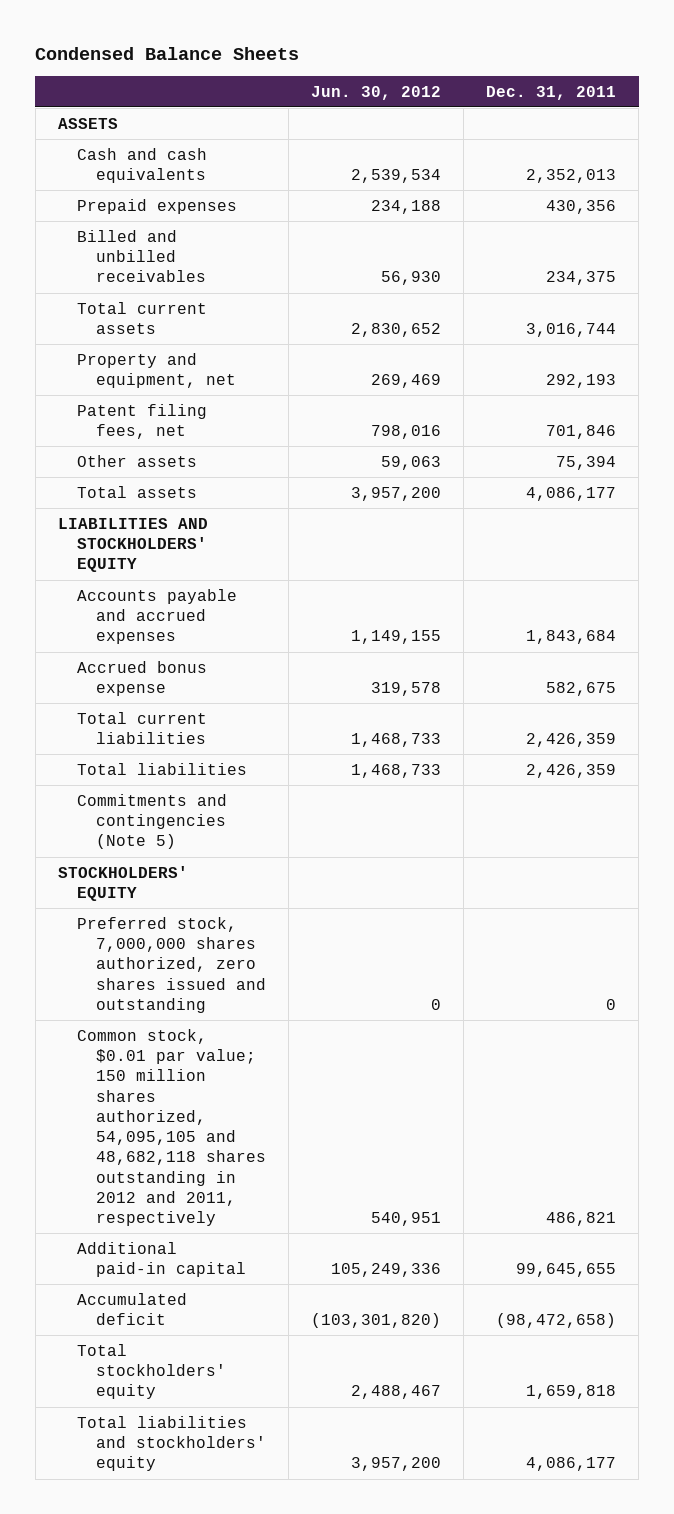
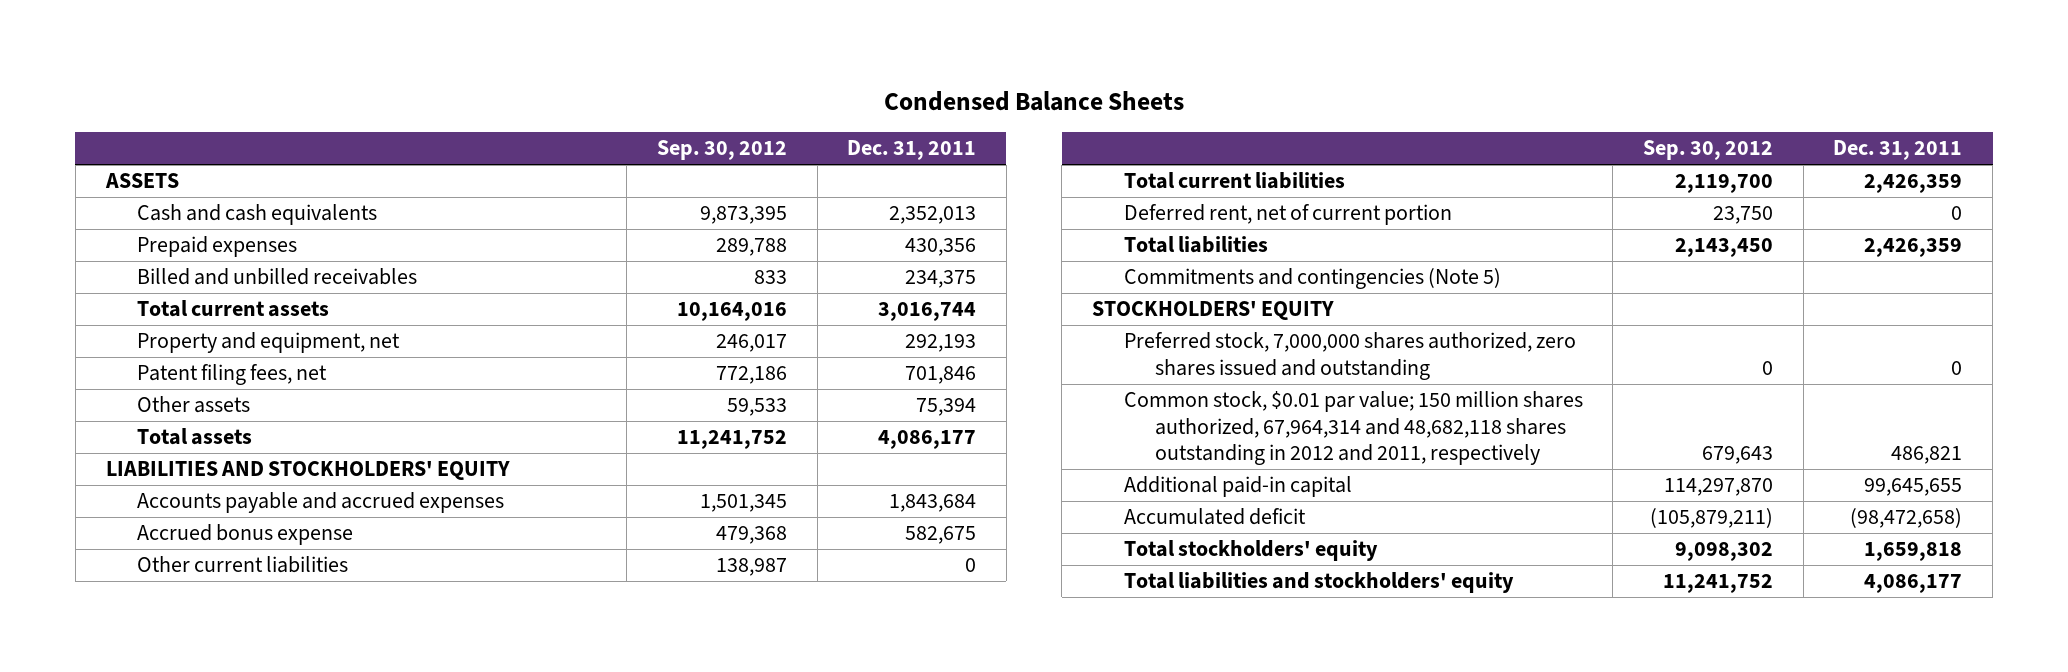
[310,85,441,100] Jun. 30, 2012 -> none
none -> [656,140,787,161] Sep. 30, 2012
none -> [137,556,349,574] Other current liabilities
none -> [1123,204,1452,226] Deferred rent, net of current portion
[76,1028,266,1227] Common stock, $0.01 par value; 150 million shares authorized, 54,095,105 and 48,682,118 shares outstanding in 2012 and 2011, respectively -> [1123,391,1583,465] Common stock, $0.01 par value; 150 million shares authorized, 67,964,314 and 48,682,118 shares outstanding in 2012 and 2011, respectively

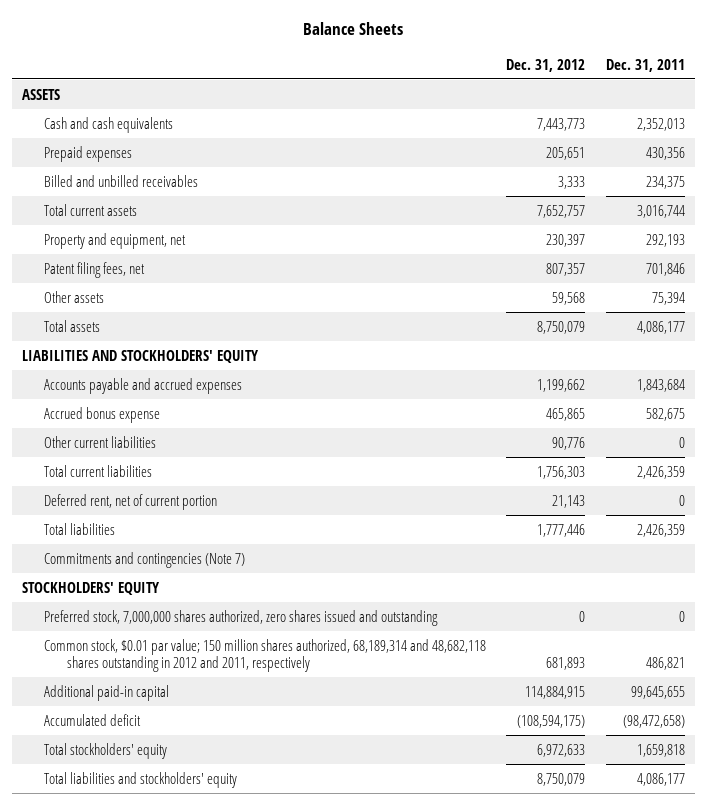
[884,90,1185,111] Condensed Balance Sheets -> [303,22,404,36] Balance Sheets
[656,140,787,161] Sep. 30, 2012 -> none
none -> [506,58,586,72] Dec. 31, 2012
[1123,268,1501,290] Commitments and contingencies (Note 5) -> [44,551,246,568] Commitments and contingencies (Note 7)
[1123,391,1583,465] Common stock, $0.01 par value; 150 million shares authorized, 67,964,314 and 48,682,118 shares outstanding in 2012 and 2011, respectively -> [44,638,487,673] Common stock, $0.01 par value; 150 million shares authorized, 68,189,314 and 48,682,118 shares outstanding in 2012 and 2011, respectively

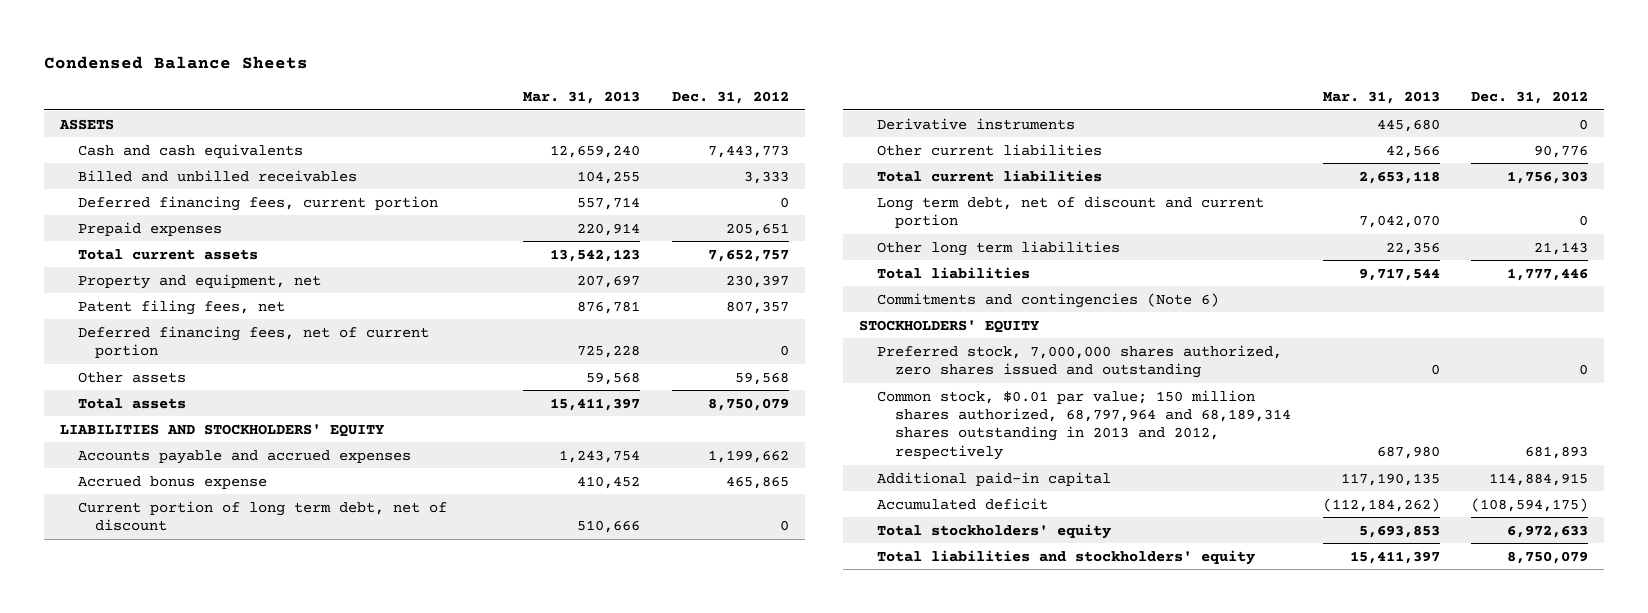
[303,22,404,36] Balance Sheets -> [43,55,308,69] Condensed Balance Sheets
[605,58,685,72] Dec. 31, 2011 -> none
none -> [523,90,641,104] Mar. 31, 2013
none -> [77,195,438,211] Deferred financing fees, current portion
[44,145,133,162] Prepaid expenses -> [77,221,222,236] Prepaid expenses
none -> [77,325,429,359] Deferred financing fees, net of current portion
none -> [77,500,447,532] Current portion of long term debt, net of discount
none -> [876,117,1075,130] Derivative instruments
none -> [876,195,1264,229] Long term debt, net of discount and current portion
[44,493,218,510] Deferred rent, net of current portion -> [876,240,1120,256] Other long term liabilities
[44,551,246,568] Commitments and contingencies (Note 7) -> [876,292,1219,308] Commitments and contingencies (Note 6)
[44,638,487,673] Common stock, $0.01 par value; 150 million shares authorized, 68,189,314 and 48,682,118 shares outstanding in 2012 and 2011, respectively -> [876,389,1291,460] Common stock, $0.01 par value; 150 million shares authorized, 68,797,964 and 68,189,314 shares outstanding in 2013 and 2012, respectively

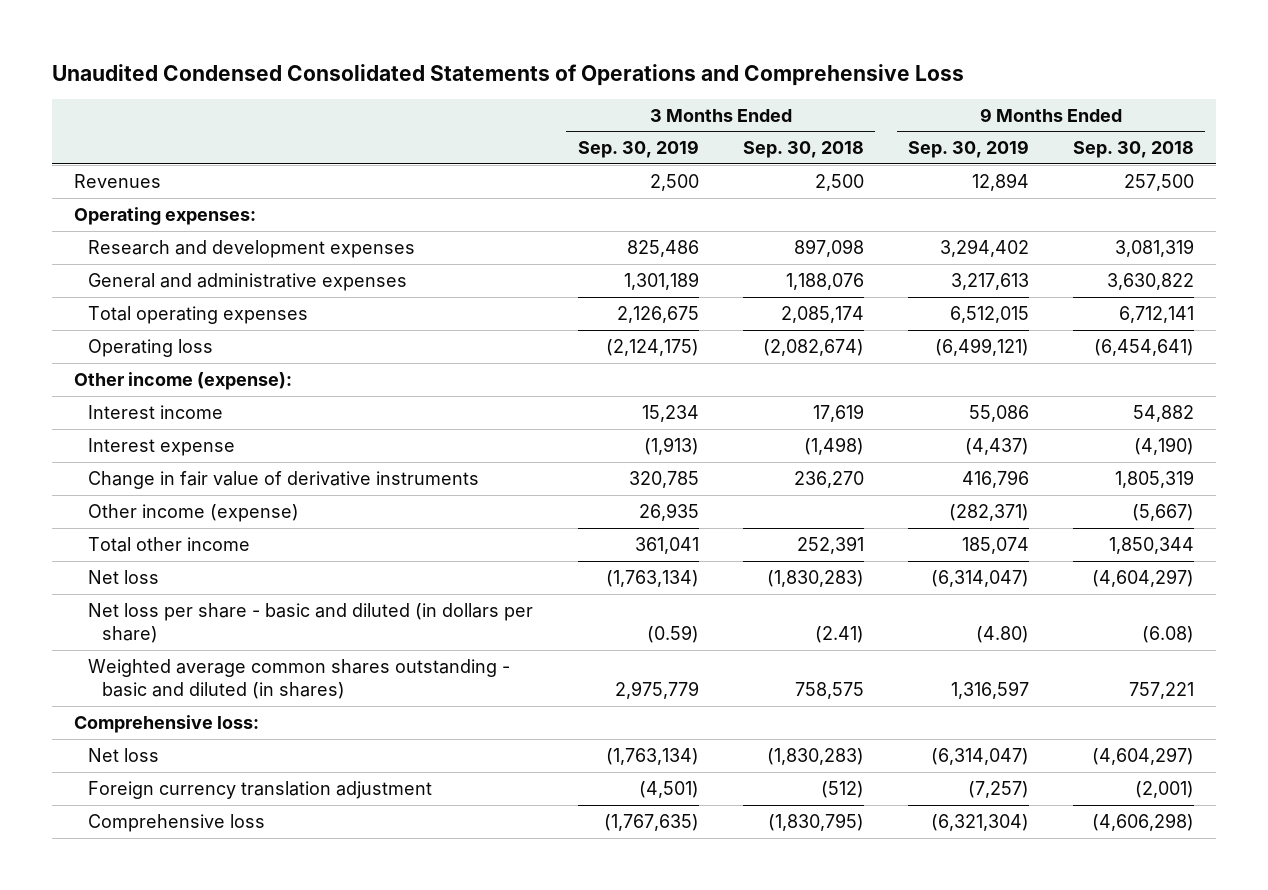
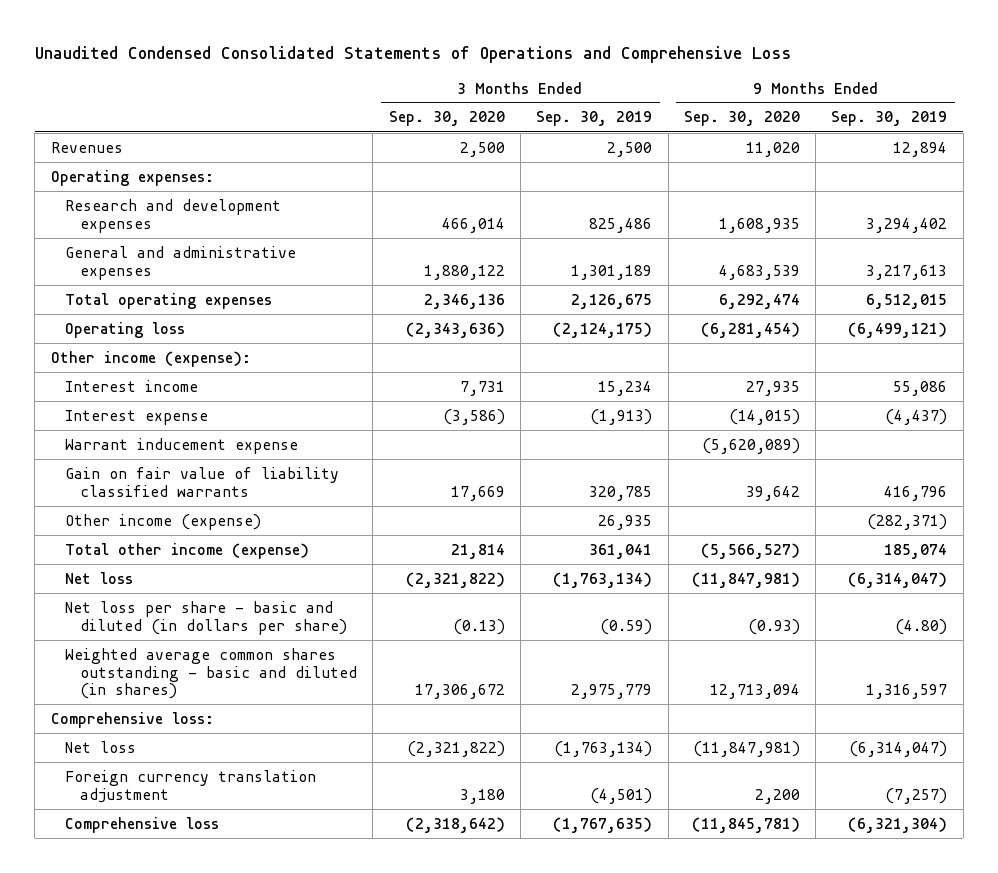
[742,141,864,159] Sep. 30, 2018 -> none
[1073,141,1195,159] Sep. 30, 2018 -> none
none -> [388,111,505,127] Sep. 30, 2020
none -> [683,111,800,127] Sep. 30, 2020
none -> [65,437,299,454] Warrant inducement expense
[88,470,480,489] Change in fair value of derivative instruments -> [65,466,340,497] Gain on fair value of liability classified warrants
[88,536,251,552] Total other income -> [65,542,310,559] Total other income (expense)

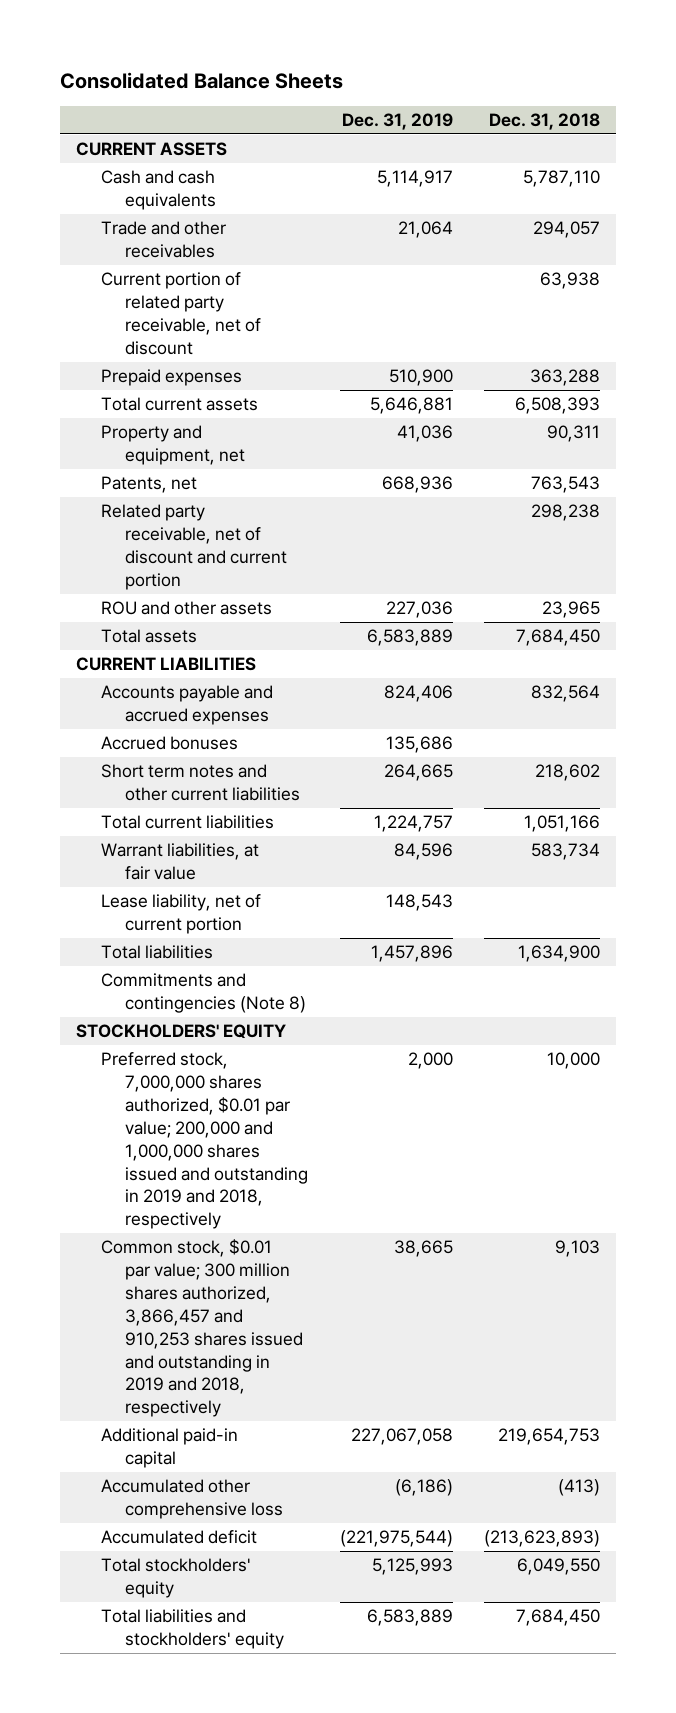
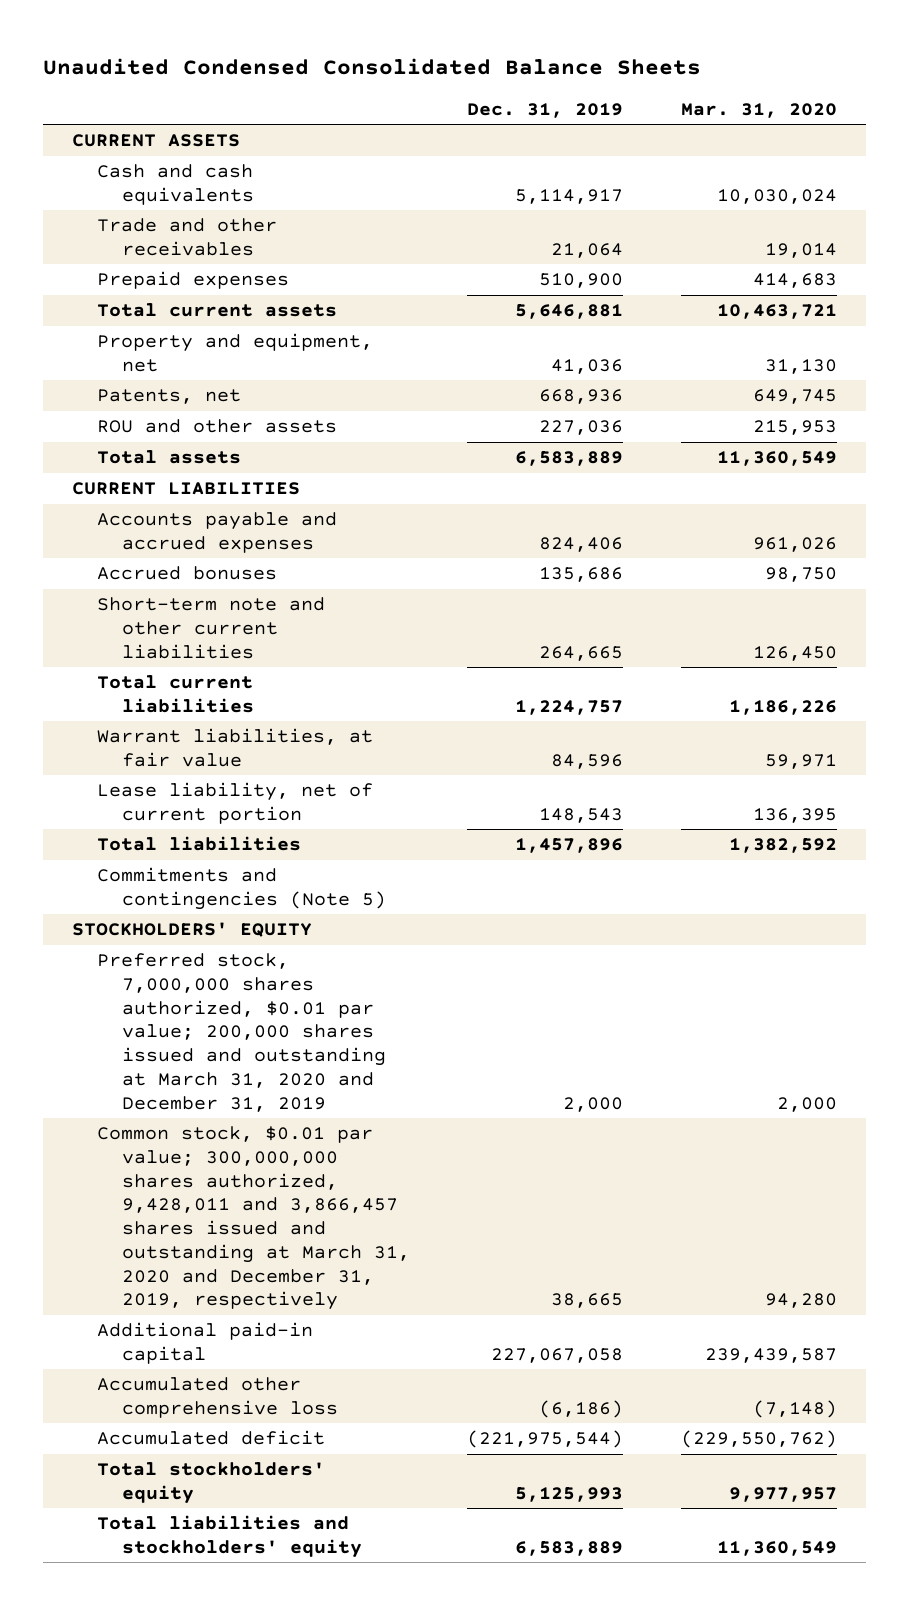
[60,71,344,89] Consolidated Balance Sheets -> [43,57,702,75] Unaudited Condensed Consolidated Balance Sheets
[489,112,601,130] Dec. 31, 2018 -> none
none -> [680,102,837,118] Mar. 31, 2020
[100,272,262,355] Current portion of related party receivable, net of discount -> none
[100,504,288,590] Related party receivable, net of discount and current portion -> none
[100,764,301,802] Short term notes and other current liabilities -> [96,597,325,659] Short-term note and other current liabilities
[100,973,307,1014] Commitments and contingencies (Note 8) -> [96,867,386,910] Commitments and contingencies (Note 5)
[100,1052,309,1230] Preferred stock, 7,000,000 shares authorized, $0.01 par value; 200,000 and 1,000,000 shares issued and outstanding in 2019 and 2018, respectively -> [96,953,386,1112] Preferred stock, 7,000,000 shares authorized, $0.01 par value; 200,000 shares issued and outstanding at March 31, 2020 and December 31, 2019
[100,1239,304,1418] Common stock, $0.01 par value; 300 million shares authorized, 3,866,457 and 910,253 shares issued and outstanding in 2019 and 2018, respectively -> [96,1126,410,1311] Common stock, $0.01 par value; 300,000,000 shares authorized, 9,428,011 and 3,866,457 shares issued and outstanding at March 31, 2020 and December 31, 2019, respectively

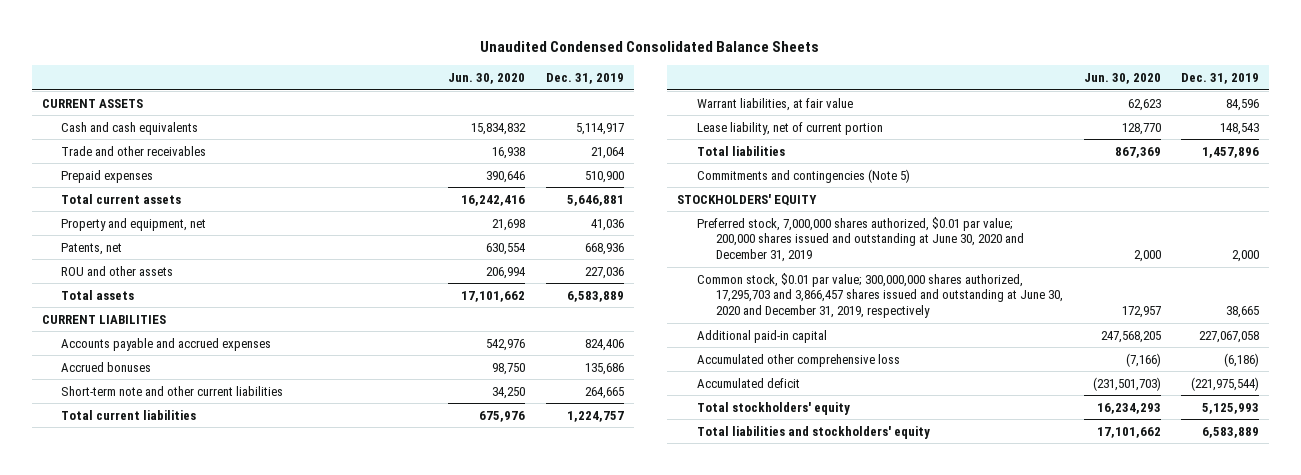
[680,102,837,118] Mar. 31, 2020 -> none
none -> [448,73,526,85] Jun. 30, 2020
[96,953,386,1112] Preferred stock, 7,000,000 shares authorized, $0.01 par value; 200,000 shares issued and outstanding at March 31, 2020 and December 31, 2019 -> [696,216,1025,263] Preferred stock, 7,000,000 shares authorized, $0.01 par value; 200,000 shares issued and outstanding at June 30, 2020 and December 31, 2019
[96,1126,410,1311] Common stock, $0.01 par value; 300,000,000 shares authorized, 9,428,011 and 3,866,457 shares issued and outstanding at March 31, 2020 and December 31, 2019, respectively -> [696,272,1064,319] Common stock, $0.01 par value; 300,000,000 shares authorized, 17,295,703 and 3,866,457 shares issued and outstanding at June 30, 2020 and December 31, 2019, respectively

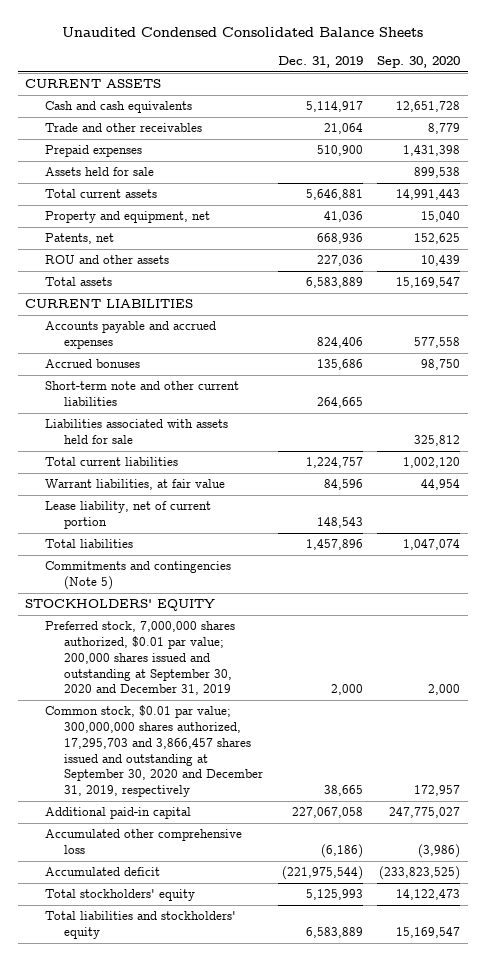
[448,73,526,85] Jun. 30, 2020 -> none
none -> [377,55,461,68] Sep. 30, 2020
none -> [44,167,154,177] Assets held for sale
none -> [44,419,228,445] Liabilities associated with assets held for sale
[696,216,1025,263] Preferred stock, 7,000,000 shares authorized, $0.01 par value; 200,000 shares issued and outstanding at June 30, 2020 and December 31, 2019 -> [44,621,235,696] Preferred stock, 7,000,000 shares authorized, $0.01 par value; 200,000 shares issued and outstanding at September 30, 2020 and December 31, 2019
[696,272,1064,319] Common stock, $0.01 par value; 300,000,000 shares authorized, 17,295,703 and 3,866,457 shares issued and outstanding at June 30, 2020 and December 31, 2019, respectively -> [44,705,264,797] Common stock, $0.01 par value; 300,000,000 shares authorized, 17,295,703 and 3,866,457 shares issued and outstanding at September 30, 2020 and December 31, 2019, respectively

